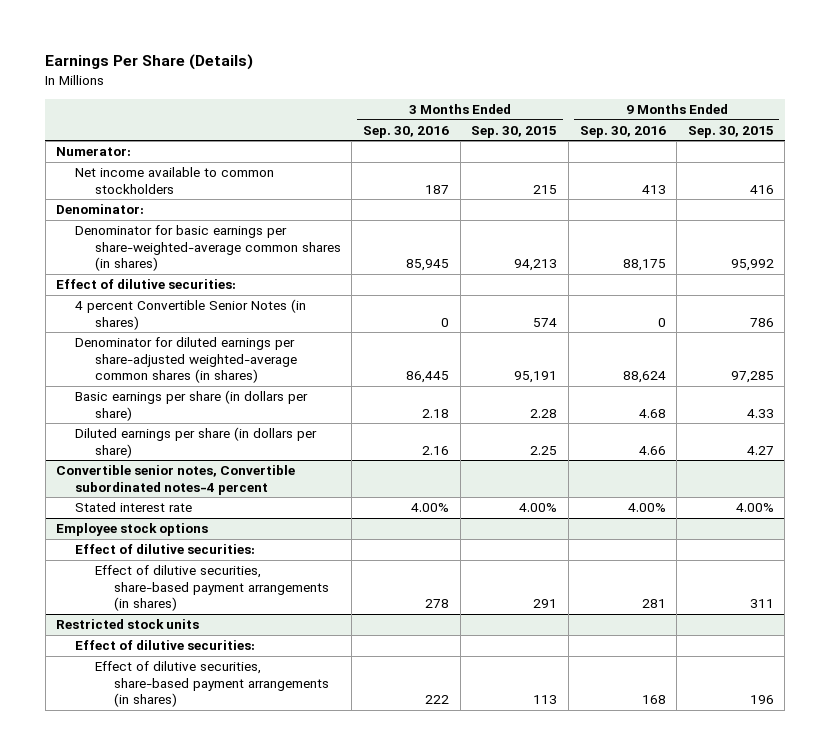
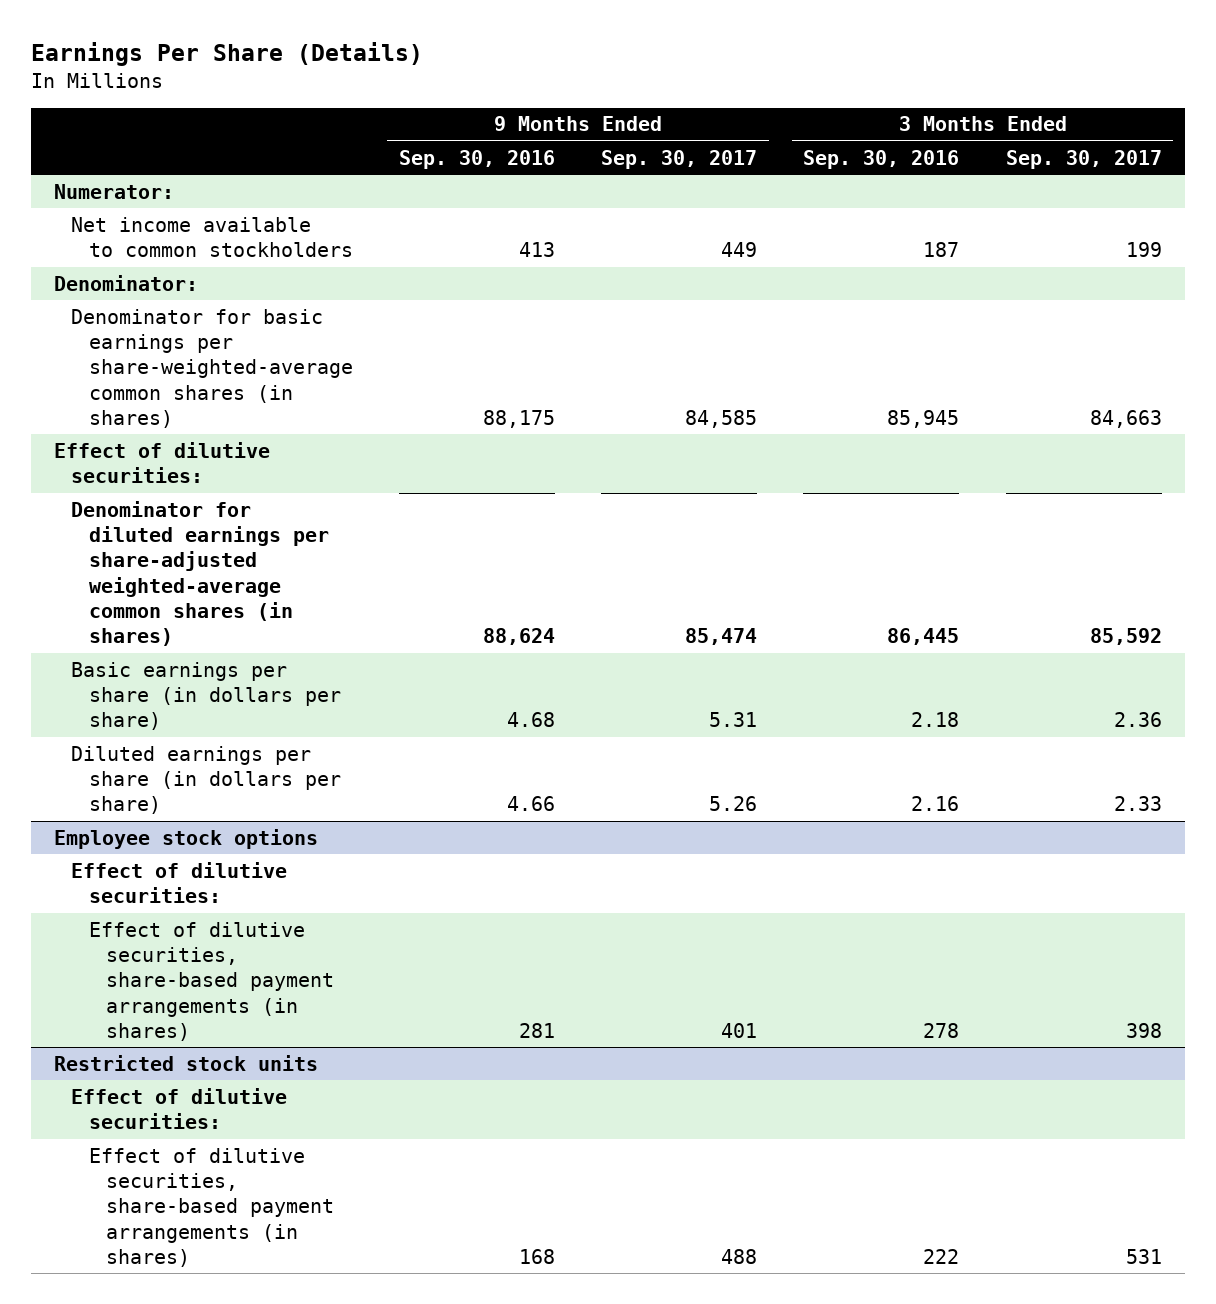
[471,125,558,138] Sep. 30, 2015 -> none
[687,125,774,138] Sep. 30, 2015 -> none
none -> [601,149,758,169] Sep. 30, 2017
none -> [1005,149,1162,169] Sep. 30, 2017
[75,299,307,330] 4 percent Convertible Senior Notes (in shares) -> none
[56,465,296,495] Convertible senior notes, Convertible subordinated notes-4 percent -> none
[75,502,193,513] Stated interest rate -> none

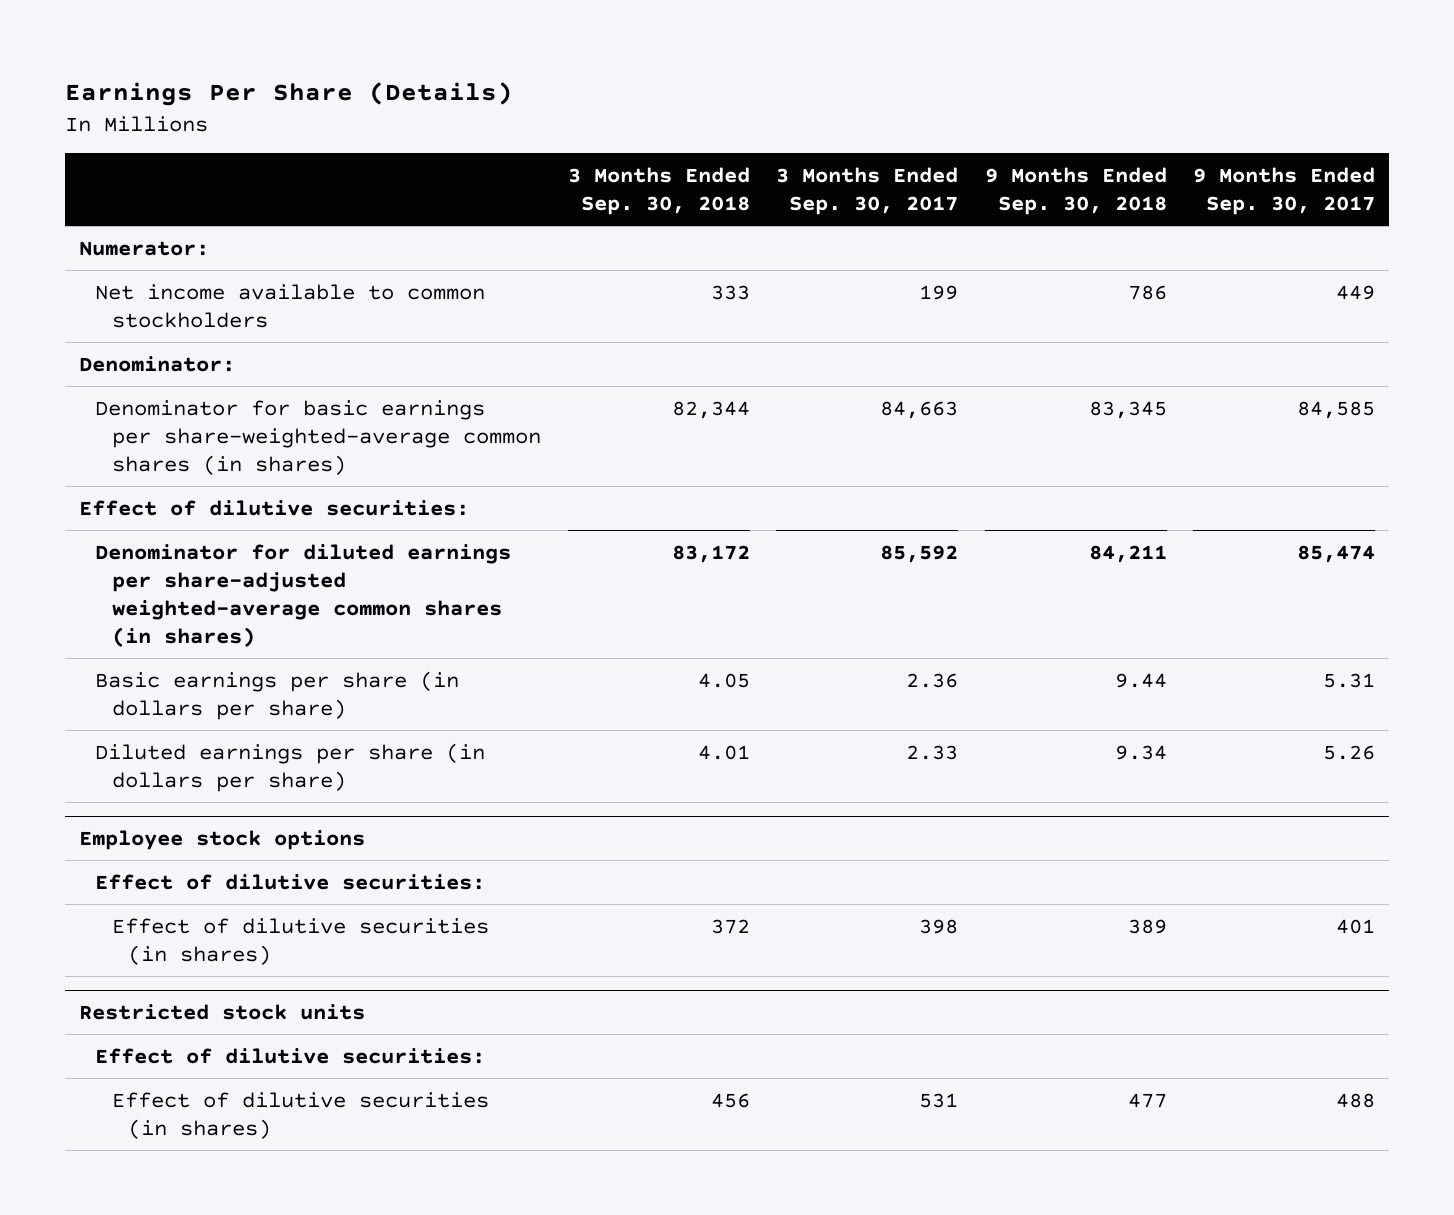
[398,149,555,169] Sep. 30, 2016 -> none
[803,149,960,169] Sep. 30, 2016 -> none
none -> [567,166,750,215] 3 Months Ended Sep. 30, 2018
none -> [984,166,1167,215] 9 Months Ended Sep. 30, 2018
[88,921,334,1041] Effect of dilutive securities, share-based payment arrangements (in shares) -> [111,917,489,965] Effect of dilutive securities (in shares)
[88,1147,334,1267] Effect of dilutive securities, share-based payment arrangements (in shares) -> [111,1091,489,1139] Effect of dilutive securities (in shares)

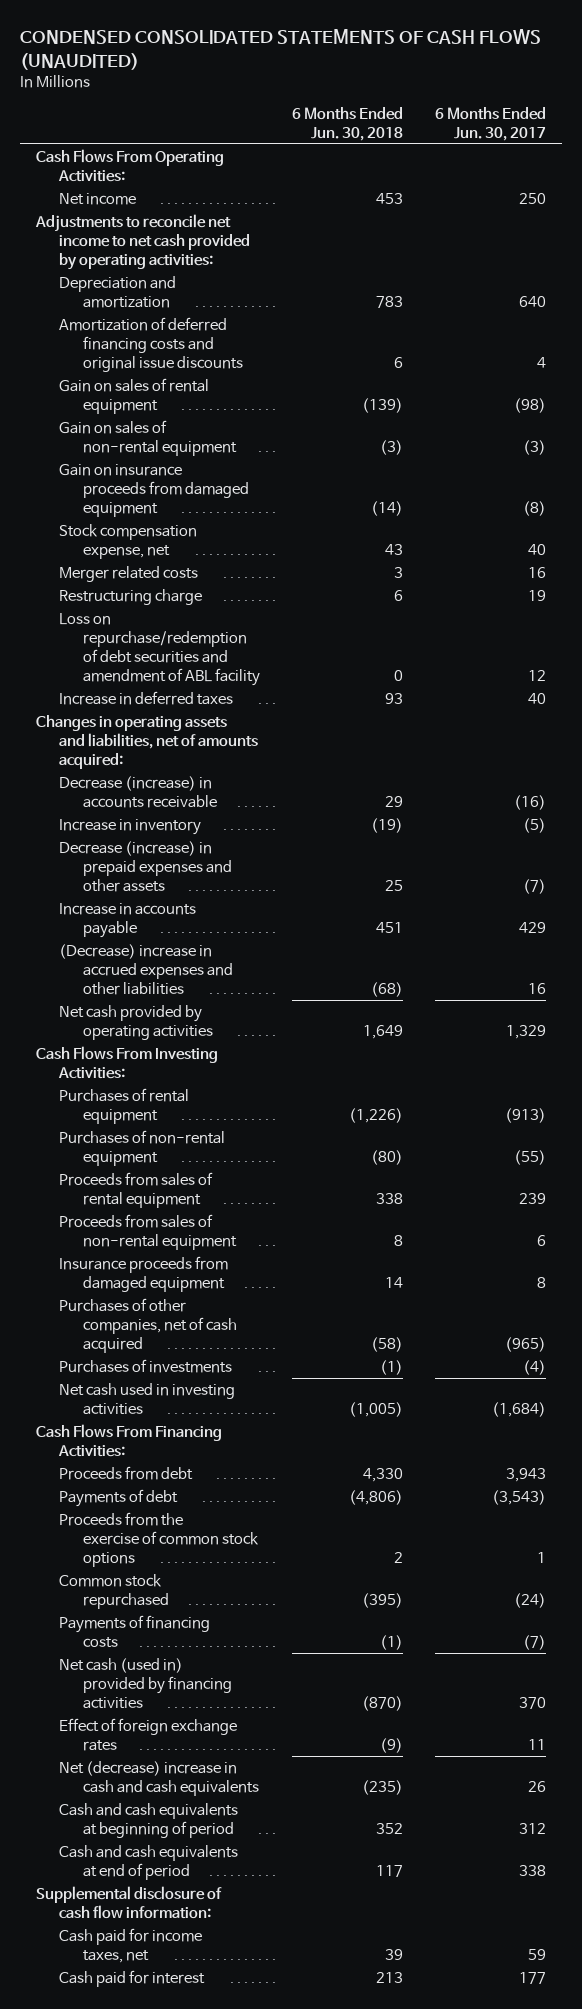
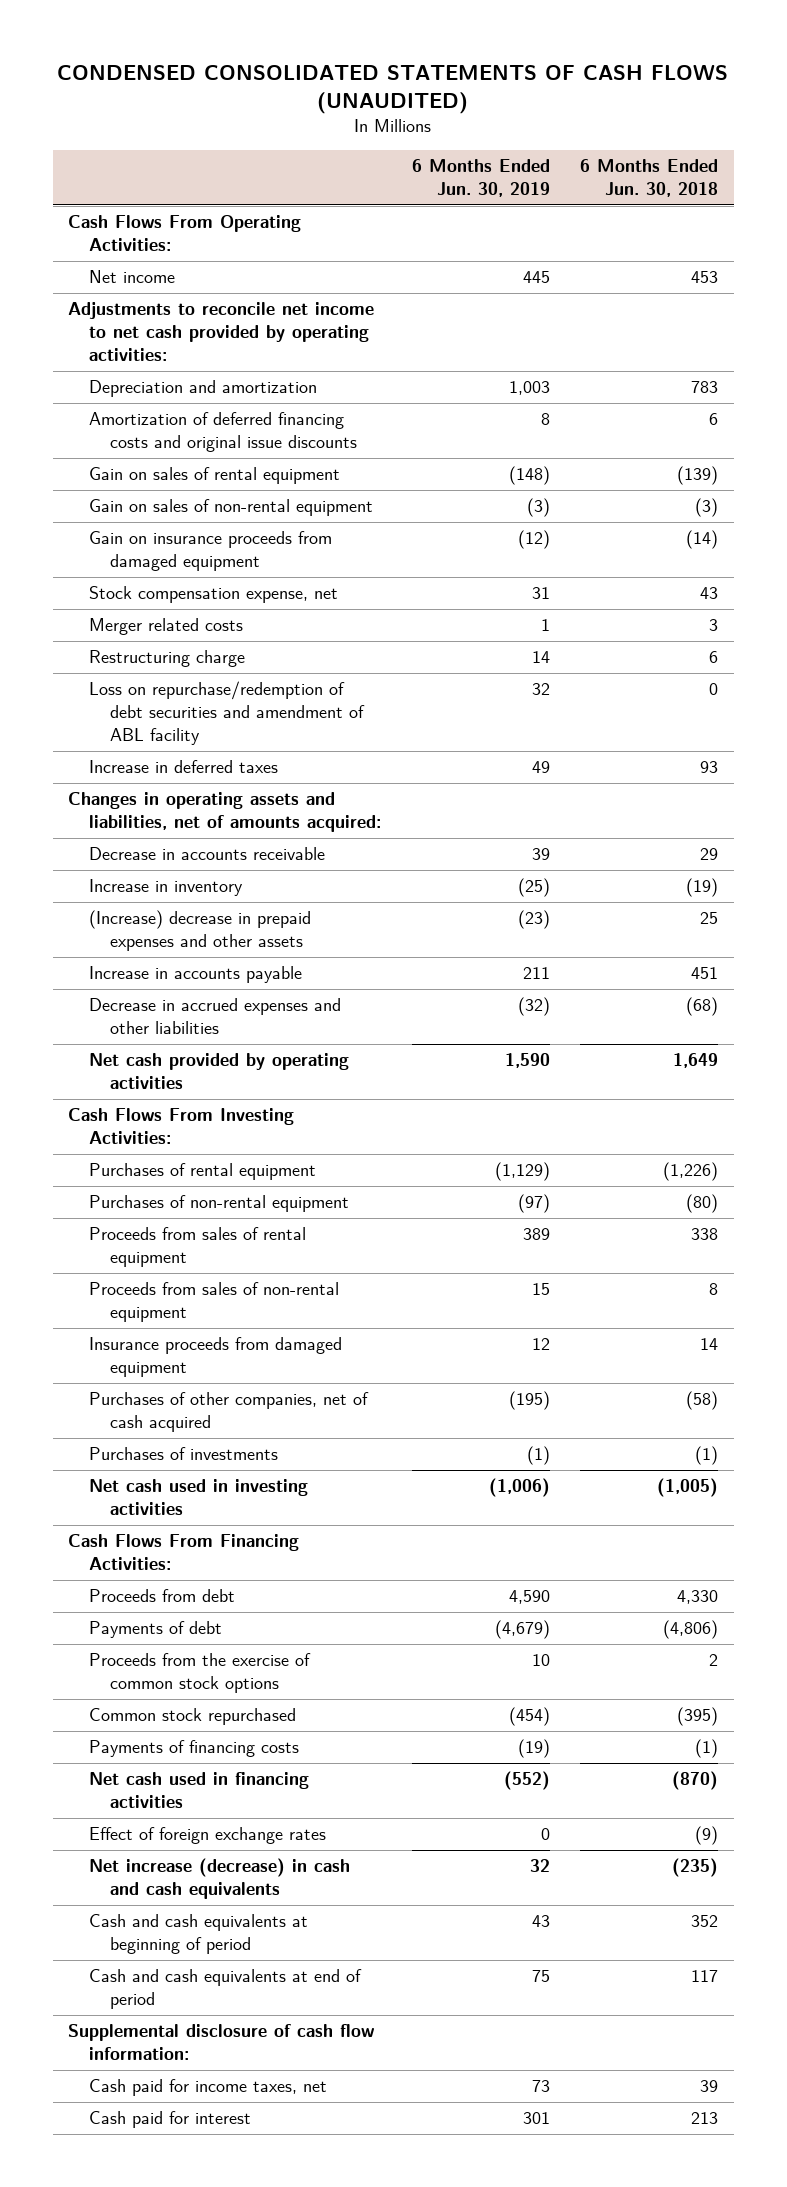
[435,107,547,141] 6 Months Ended Jun. 30, 2017 -> none
none -> [411,158,550,197] 6 Months Ended Jun. 30, 2019
[59,775,218,808] Decrease (increase) in accounts receivable -> [89,847,326,861] Decrease in accounts receivable
[59,840,233,892] Decrease (increase) in prepaid expenses and other assets -> [89,910,312,952] (Increase) decrease in prepaid expenses and other assets
[59,943,234,995] (Decrease) increase in accrued expenses and other liabilities -> [89,998,342,1035] Decrease in accrued expenses and other liabilities
[59,1657,233,1709] Net cash (used in) provided by financing activities -> [89,1772,310,1809] Net cash used in financing activities
[59,1760,260,1796] Net (decrease) increase in cash and cash equivalents -> [89,1858,351,1900] Net increase (decrease) in cash and cash equivalents

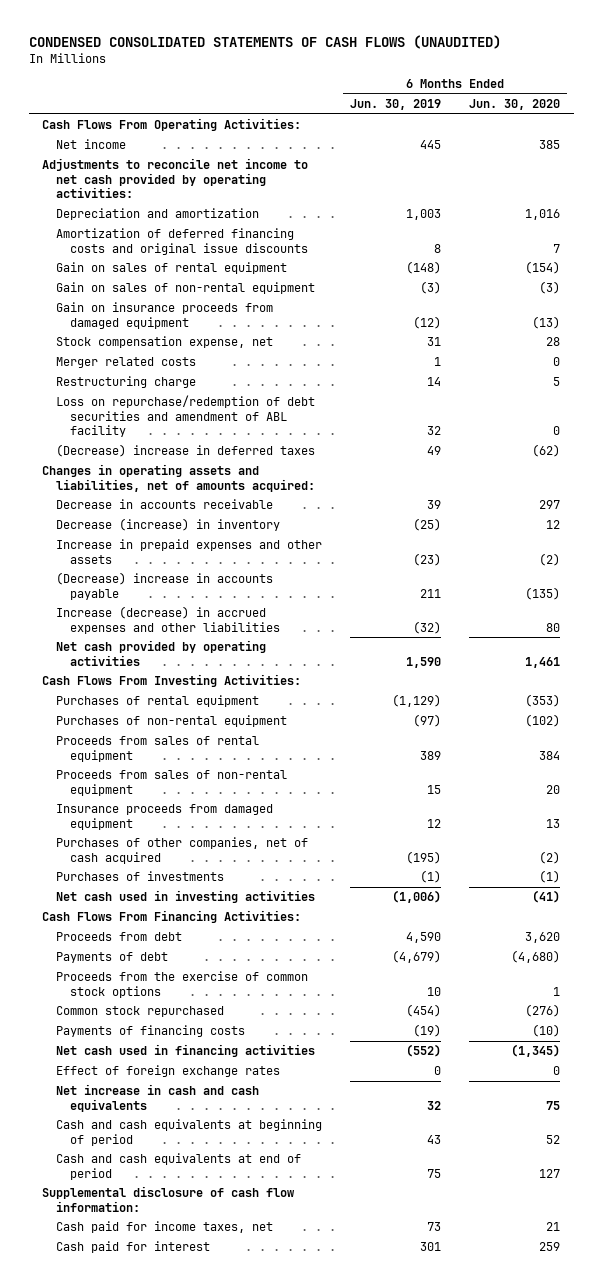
[580,158,719,197] 6 Months Ended Jun. 30, 2018 -> none
none -> [468,99,560,111] Jun. 30, 2020
[89,760,279,774] Increase in deferred taxes -> [56,444,316,458] (Decrease) increase in deferred taxes
[89,879,244,897] Increase in inventory -> [56,518,281,532] Decrease (increase) in inventory
[89,910,312,952] (Increase) decrease in prepaid expenses and other assets -> [56,539,323,564] Increase in prepaid expenses and other assets
[89,966,303,984] Increase in accounts payable -> [56,572,274,600] (Decrease) increase in accounts payable
[89,998,342,1035] Decrease in accrued expenses and other liabilities -> [56,606,281,634] Increase (decrease) in accrued expenses and other liabilities
[89,1858,351,1900] Net increase (decrease) in cash and cash equivalents -> [56,1084,260,1112] Net increase in cash and cash equivalents

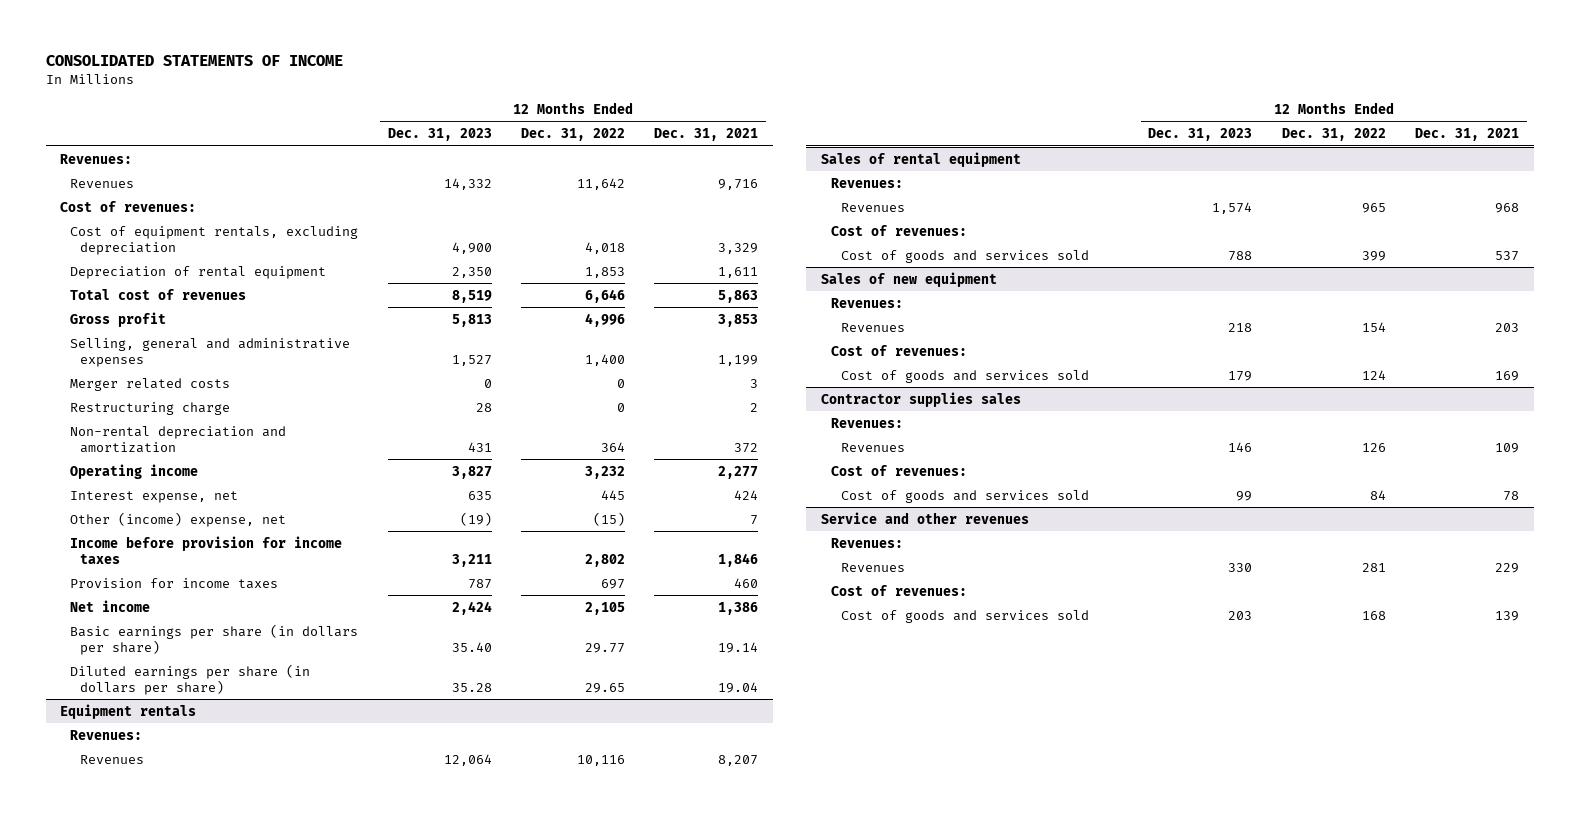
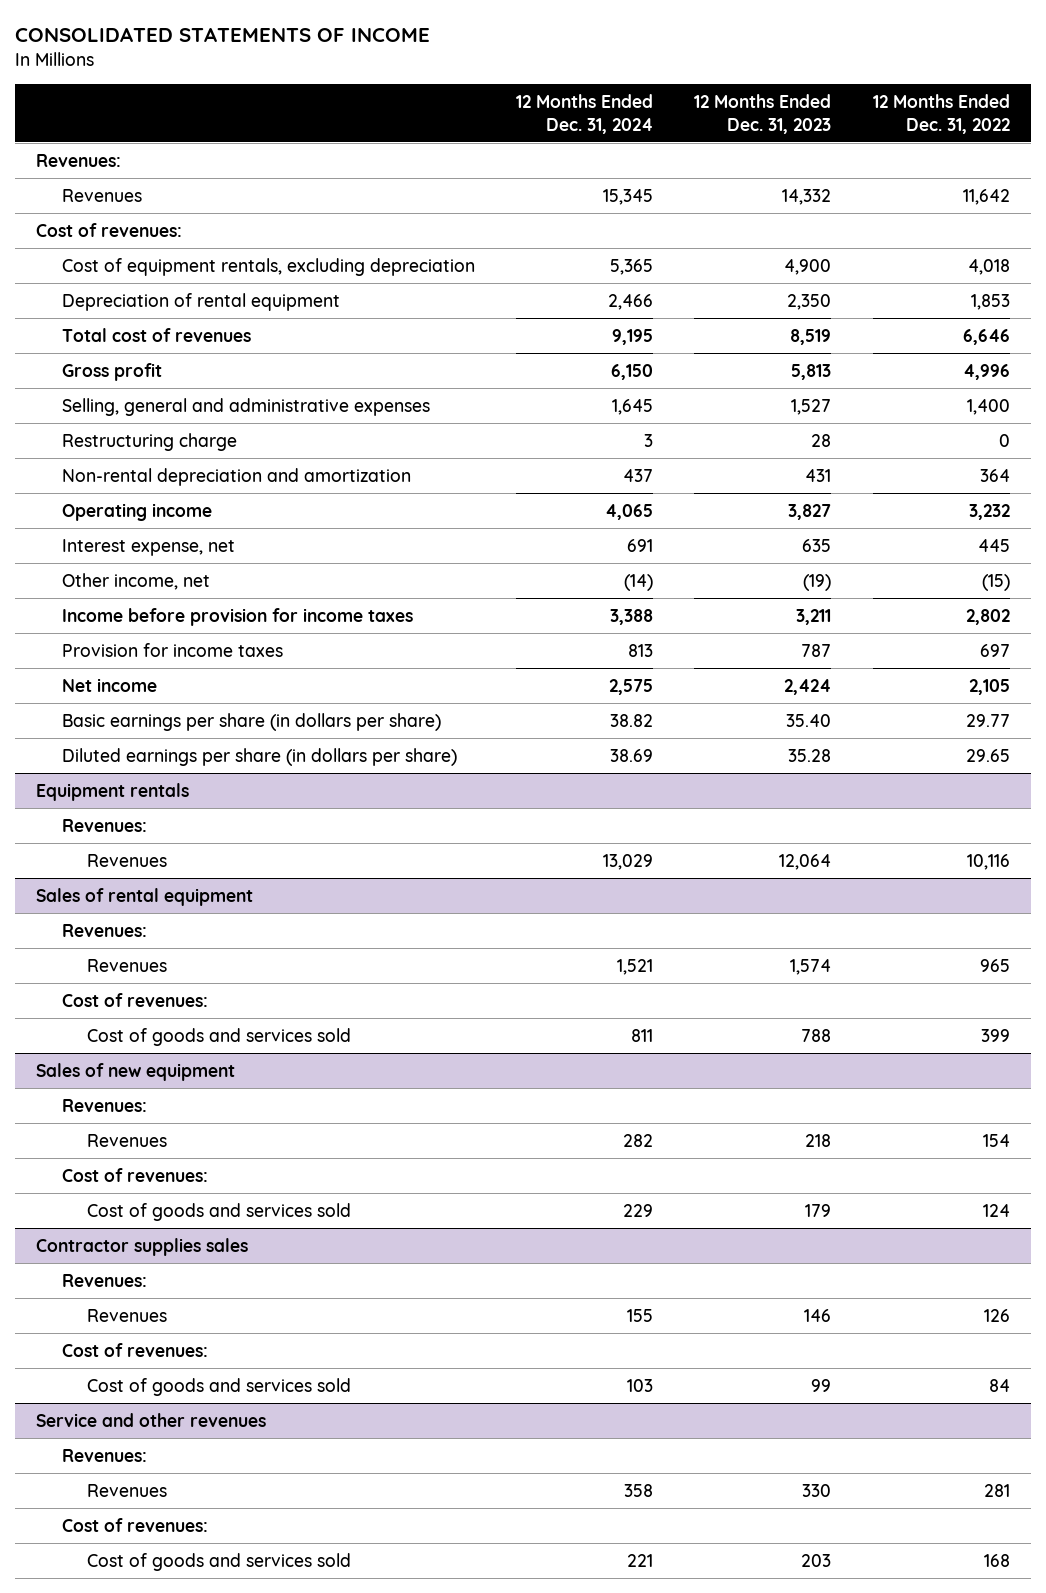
[654,128,759,142] Dec. 31, 2021 -> none
none -> [515,93,653,134] 12 Months Ended Dec. 31, 2024
[70,377,231,391] Merger related costs -> none
[70,511,287,527] Other (income) expense, net -> [61,572,210,590] Other income, net

